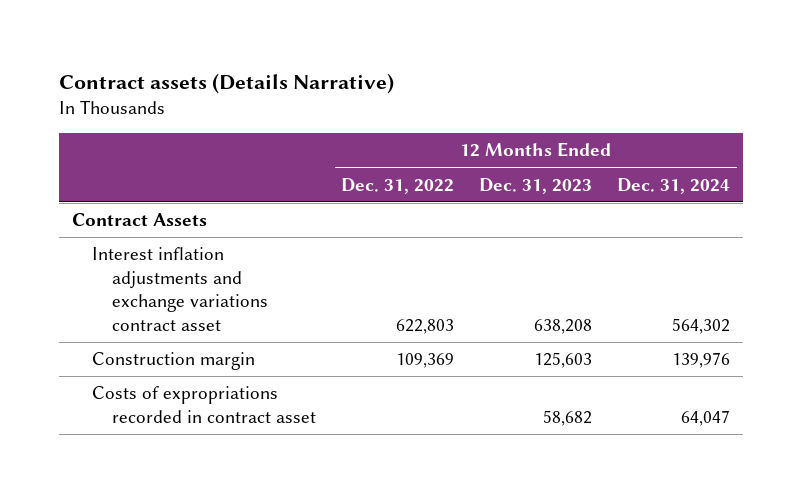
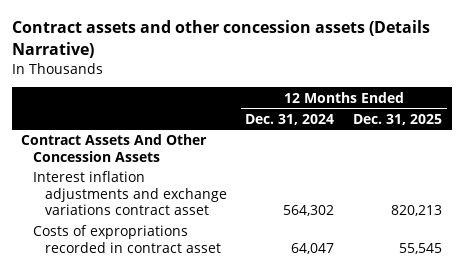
[59,72,395,94] Contract assets (Details Narrative) -> [11,20,430,58] Contract assets and other concession assets (Details Narrative)
[341,177,455,194] Dec. 31, 2022 -> none
[479,177,593,194] Dec. 31, 2023 -> none
none -> [353,113,443,125] Dec. 31, 2025
[71,213,207,227] Contract Assets -> none
none -> [21,134,208,162] Contract Assets And Other Concession Assets
[92,352,256,371] Construction margin -> none

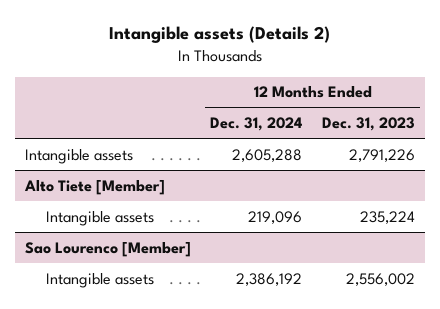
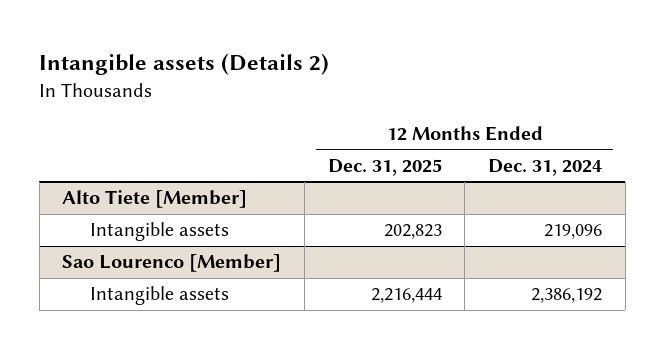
[322,116,416,131] Dec. 31, 2023 -> none
none -> [327,158,442,176] Dec. 31, 2025
[24,148,133,164] Intangible assets -> none

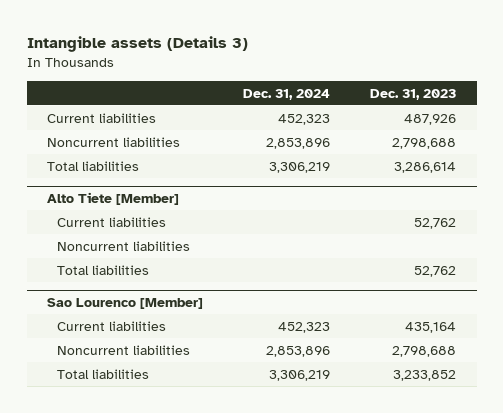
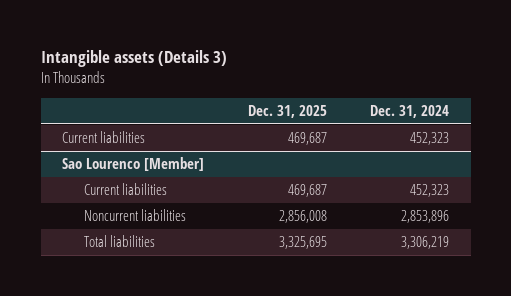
[370,88,457,100] Dec. 31, 2023 -> none
none -> [247,105,327,119] Dec. 31, 2025
[46,136,180,147] Noncurrent liabilities -> none
[46,160,139,171] Total liabilities -> none
[46,191,179,205] Alto Tiete [Member] -> none
[57,216,167,227] Current liabilities -> none
[57,240,191,251] Noncurrent liabilities -> none
[57,264,150,275] Total liabilities -> none

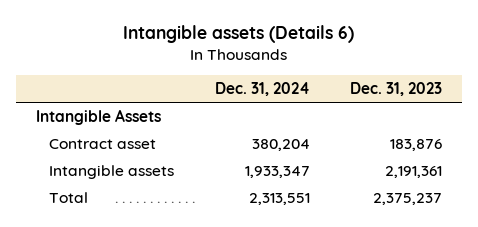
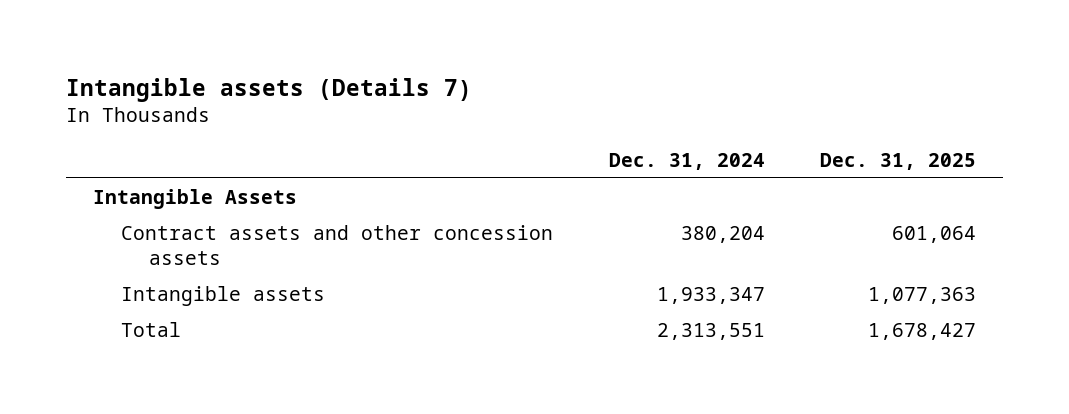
[122,25,354,44] Intangible assets (Details 6) -> [65,78,472,103] Intangible assets (Details 7)
[349,82,442,97] Dec. 31, 2023 -> none
none -> [819,152,976,170] Dec. 31, 2025
[49,138,157,149] Contract asset -> [121,224,554,265] Contract assets and other concession assets

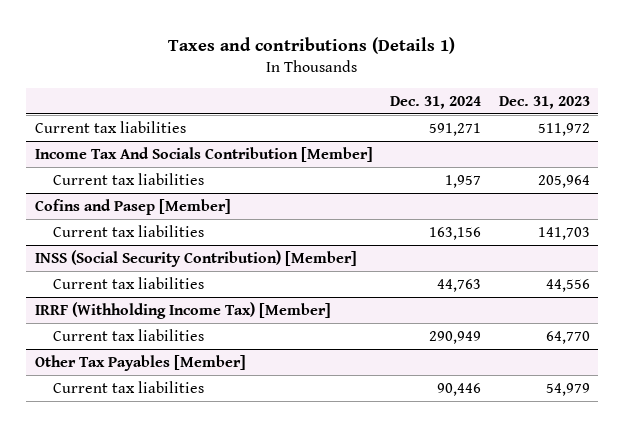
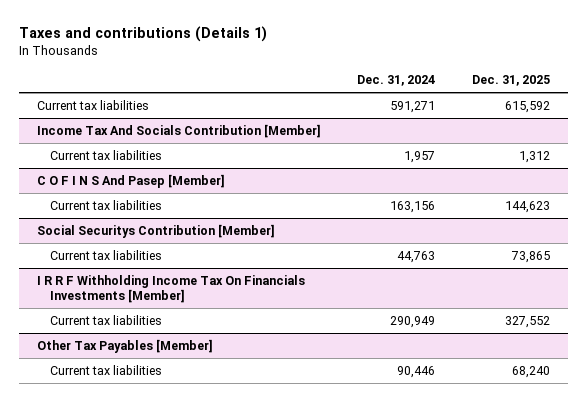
[498,95,590,109] Dec. 31, 2023 -> none
none -> [471,75,550,87] Dec. 31, 2025
[34,198,231,215] Cofins and Pasep [Member] -> [36,173,225,188] C O F I N S And Pasep [Member]
[34,249,357,267] INSS (Social Security Contribution) [Member] -> [36,223,275,238] Social Securitys Contribution [Member]
[34,301,331,319] IRRF (Withholding Income Tax) [Member] -> [36,274,305,303] I R R F Withholding Income Tax On Financials Investments [Member]

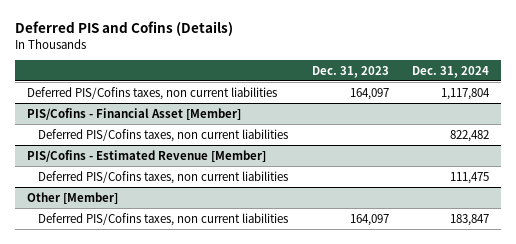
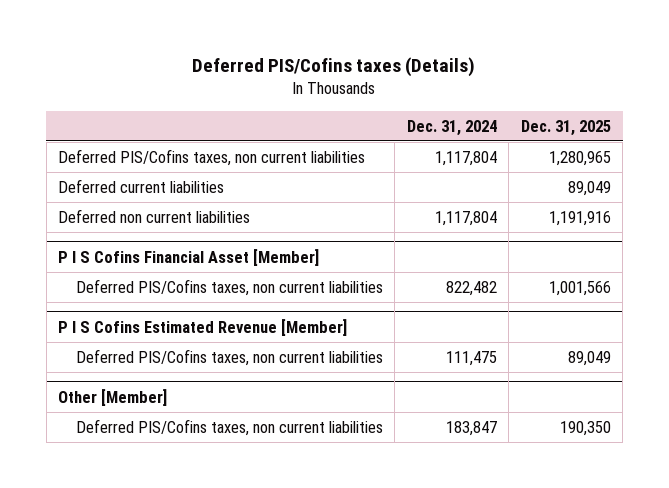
[15,21,234,37] Deferred PIS and Cofins (Details) -> [192,56,476,77] Deferred PIS/Cofins taxes (Details)
[311,65,389,78] Dec. 31, 2023 -> none
none -> [520,119,611,136] Dec. 31, 2025
none -> [58,178,225,193] Deferred current liabilities
none -> [58,208,251,223] Deferred non current liabilities
[26,107,241,120] PIS/Cofins - Financial Asset [Member] -> [58,248,320,266] P I S Cofins Financial Asset [Member]
[26,149,266,162] PIS/Cofins - Estimated Revenue [Member] -> [58,318,348,336] P I S Cofins Estimated Revenue [Member]

